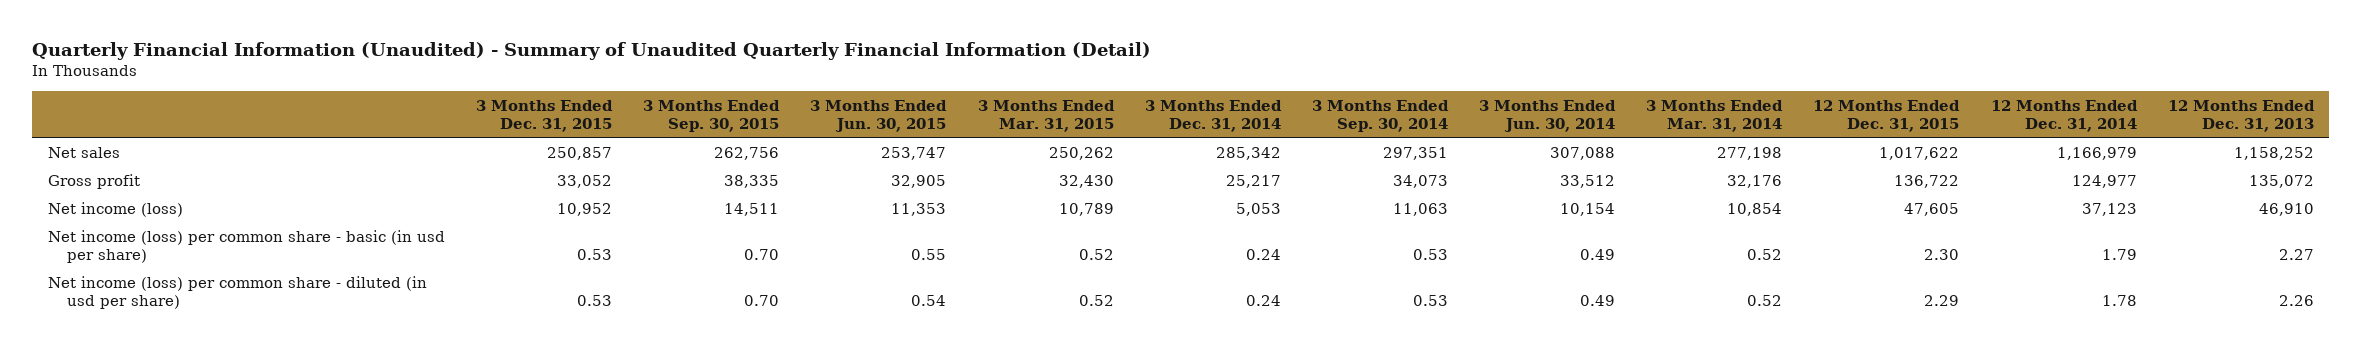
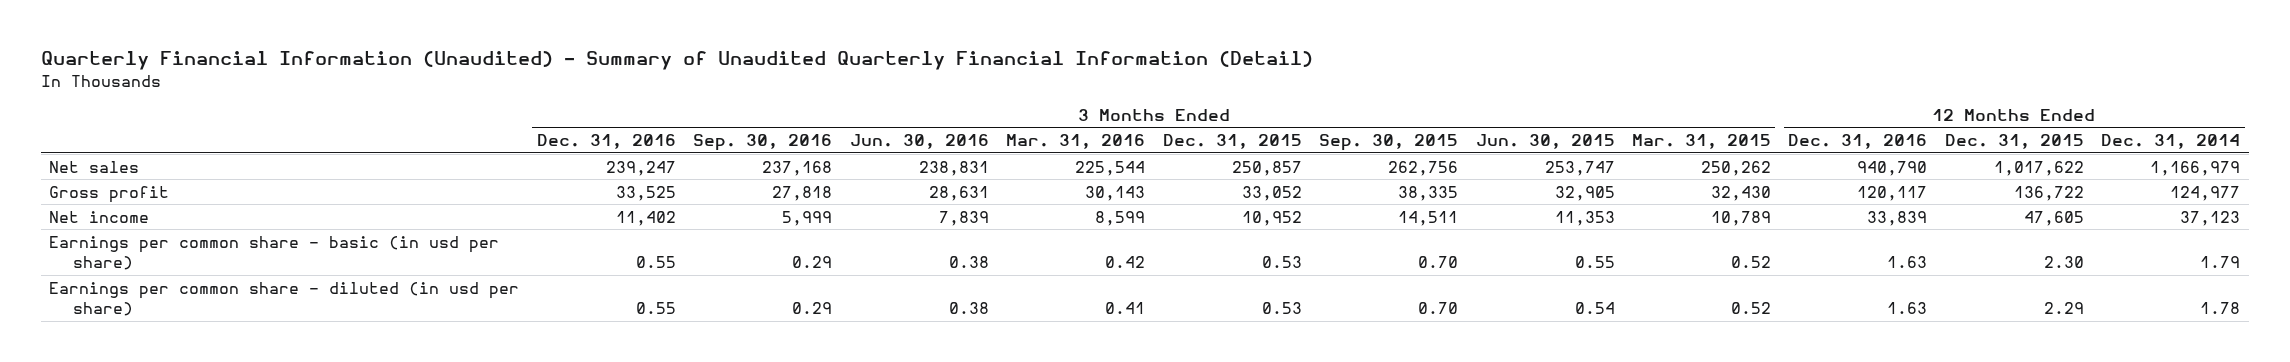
[1144,99,1282,132] 3 Months Ended Dec. 31, 2014 -> none
[1311,99,1449,132] 3 Months Ended Sep. 30, 2014 -> none
[1479,99,1617,132] 3 Months Ended Jun. 30, 2014 -> none
[1646,99,1784,132] 3 Months Ended Mar. 31, 2014 -> none
[2167,99,2315,132] 12 Months Ended Dec. 31, 2013 -> none
none -> [536,134,676,150] Dec. 31, 2016
none -> [693,134,833,152] Sep. 30, 2016
none -> [849,134,989,150] Jun. 30, 2016
none -> [1006,134,1146,150] Mar. 31, 2016
none -> [1788,134,1928,150] Dec. 31, 2016
[47,201,183,217] Net income (loss) -> [49,210,150,223] Net income
[47,229,445,263] Net income (loss) per common share - basic (in usd per share) -> [49,235,500,271] Earnings per common share - basic (in usd per share)
[47,275,427,309] Net income (loss) per common share - diluted (in usd per share) -> [49,281,520,317] Earnings per common share - diluted (in usd per share)

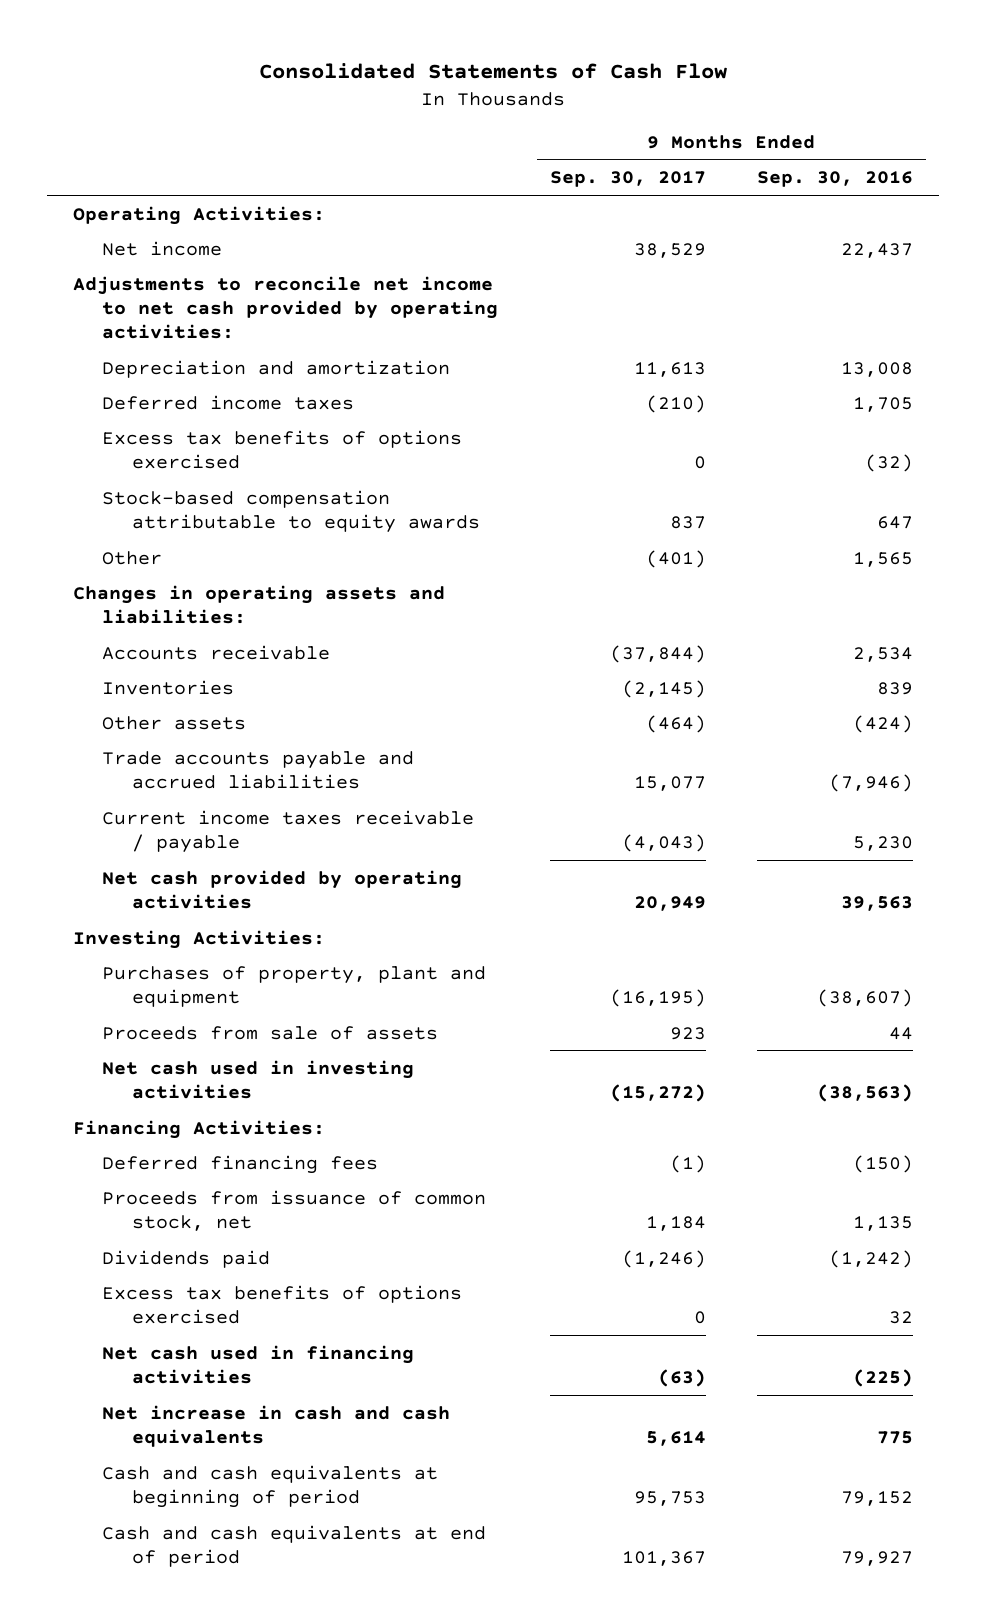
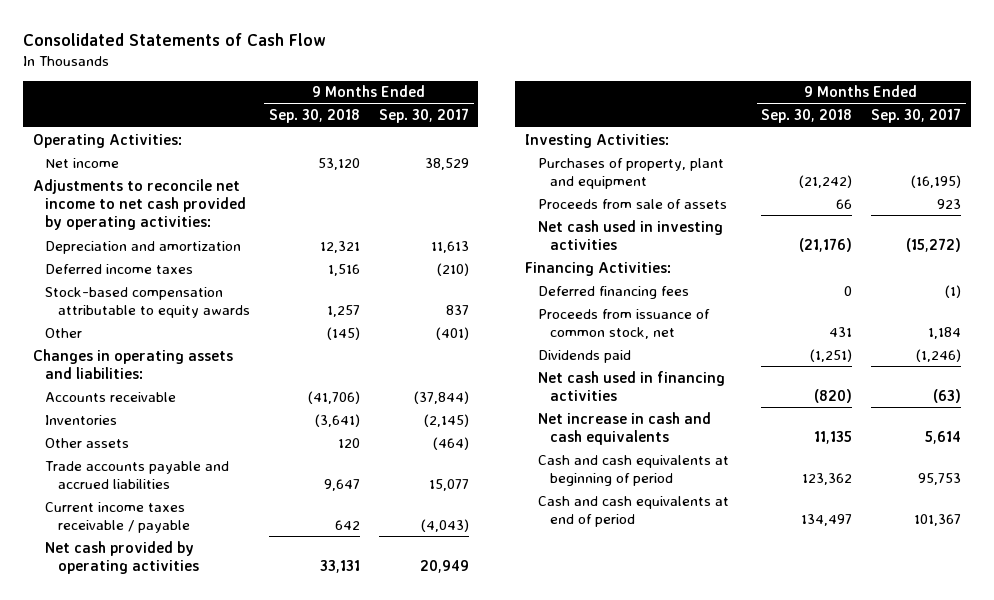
[757,171,914,188] Sep. 30, 2016 -> none
none -> [268,109,360,124] Sep. 30, 2018
[102,429,463,469] Excess tax benefits of options exercised -> none
[102,1284,463,1324] Excess tax benefits of options exercised -> none

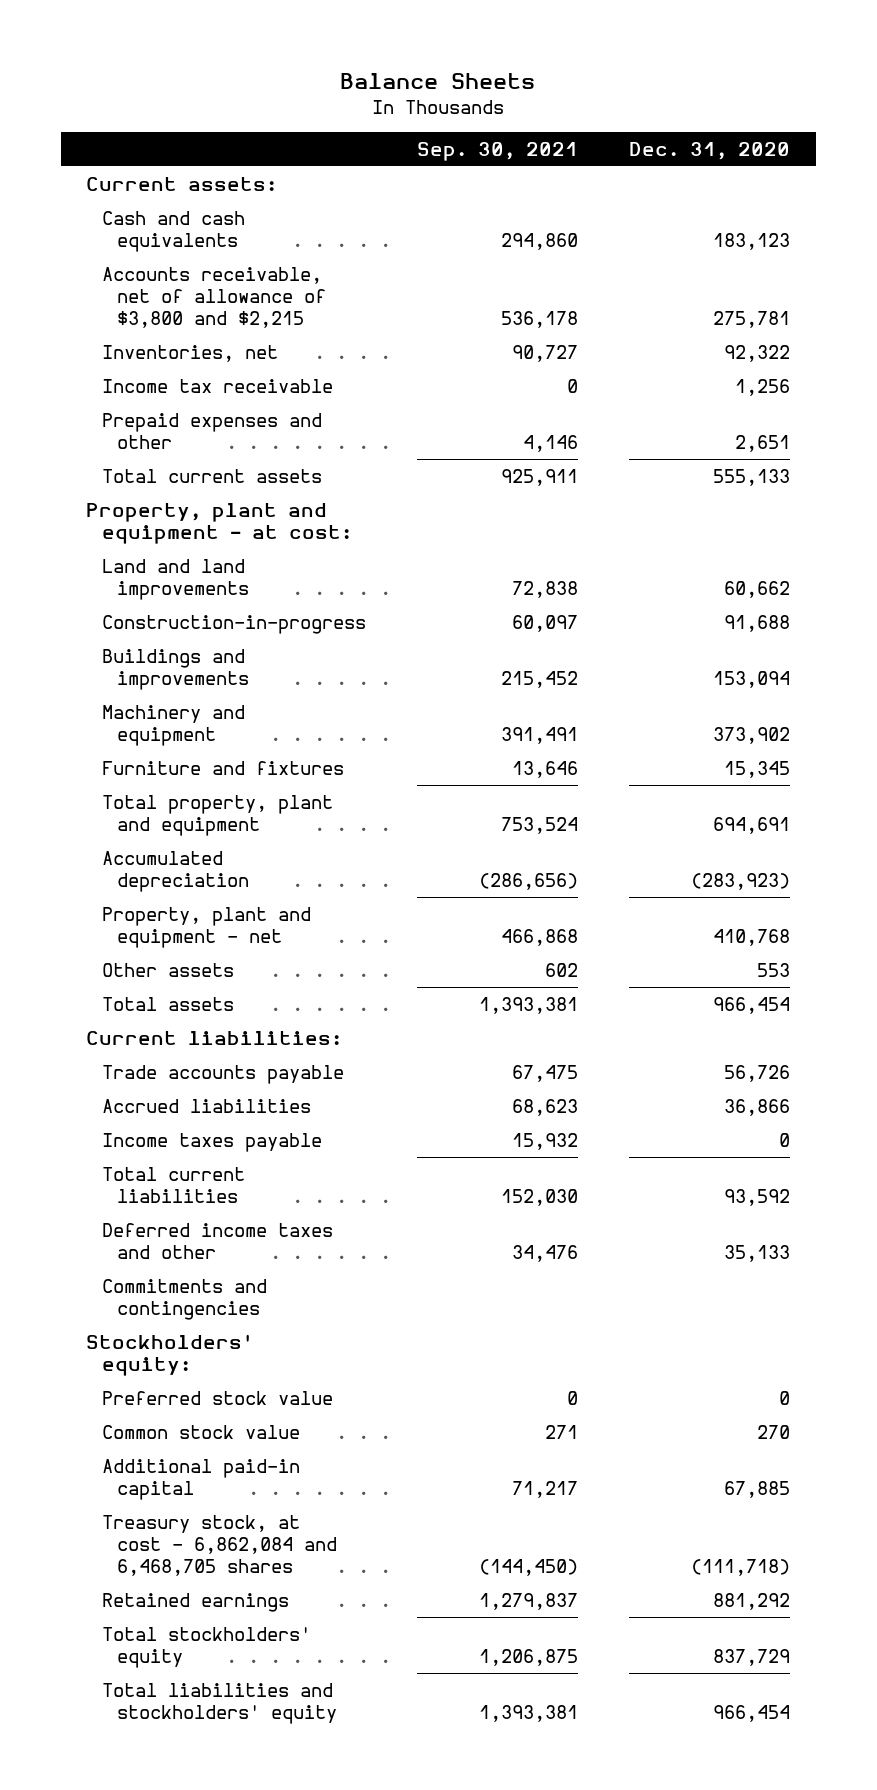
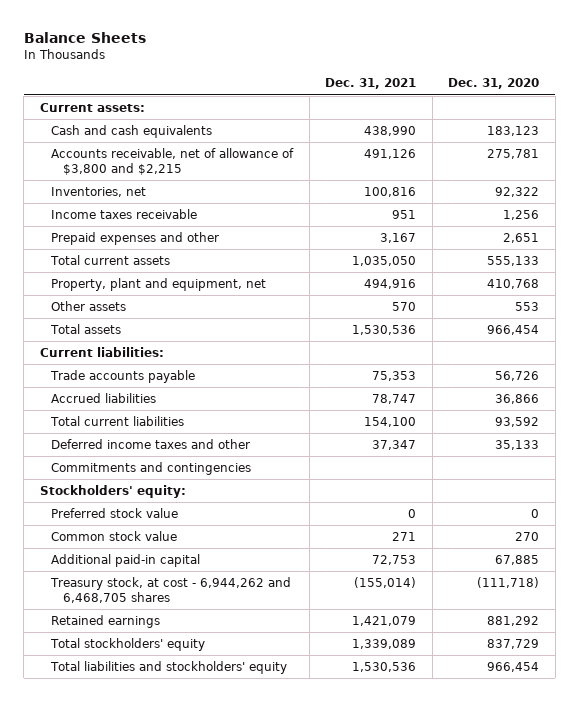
[416,141,578,161] Sep. 30, 2021 -> none
none -> [325,78,417,90] Dec. 31, 2021
[101,378,333,393] Income tax receivable -> [51,209,198,220] Income taxes receivable
[86,502,352,544] Property, plant and equipment - at cost: -> none
[101,558,249,600] Land and land improvements -> none
[101,614,366,634] Construction-in-progress -> none
[101,648,249,690] Buildings and improvements -> none
[101,704,245,746] Machinery and equipment -> none
[101,760,344,775] Furniture and fixtures -> none
[101,794,333,836] Total property, plant and equipment -> none
[101,850,249,892] Accumulated depreciation -> none
[101,906,311,948] Property, plant and equipment - net -> [51,278,267,292] Property, plant and equipment, net
[101,1132,322,1152] Income taxes payable -> none
[101,1514,337,1576] Treasury stock, at cost - 6,862,084 and 6,468,705 shares -> [50,577,292,603] Treasury stock, at cost - 6,944,262 and 6,468,705 shares

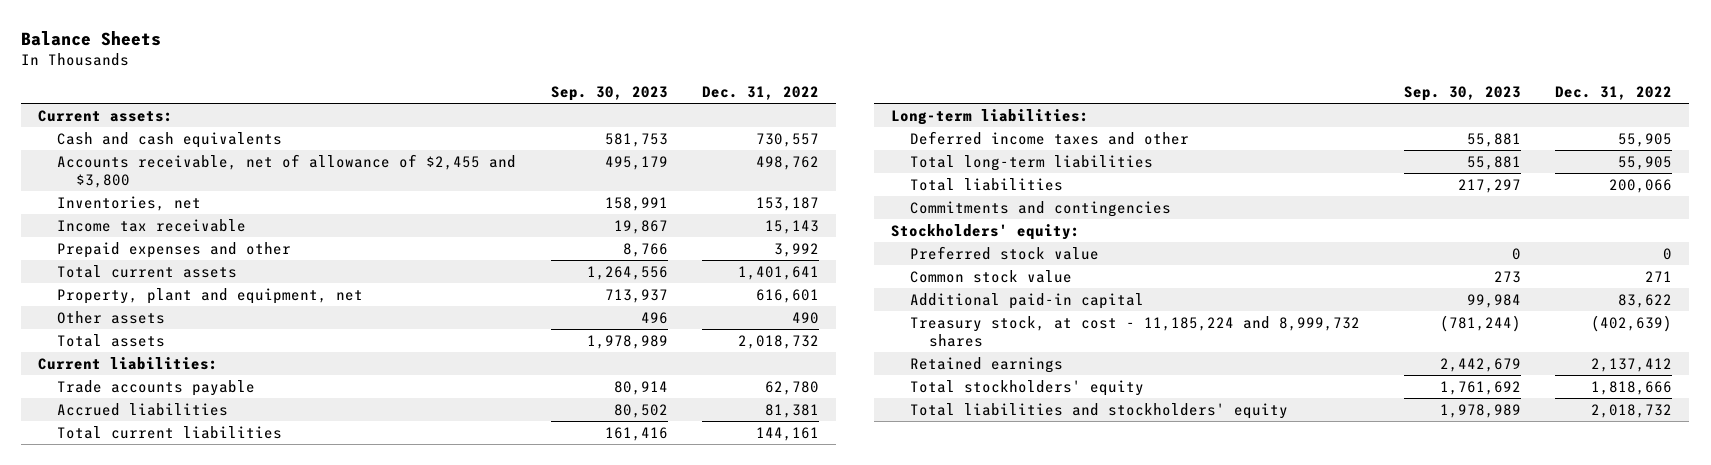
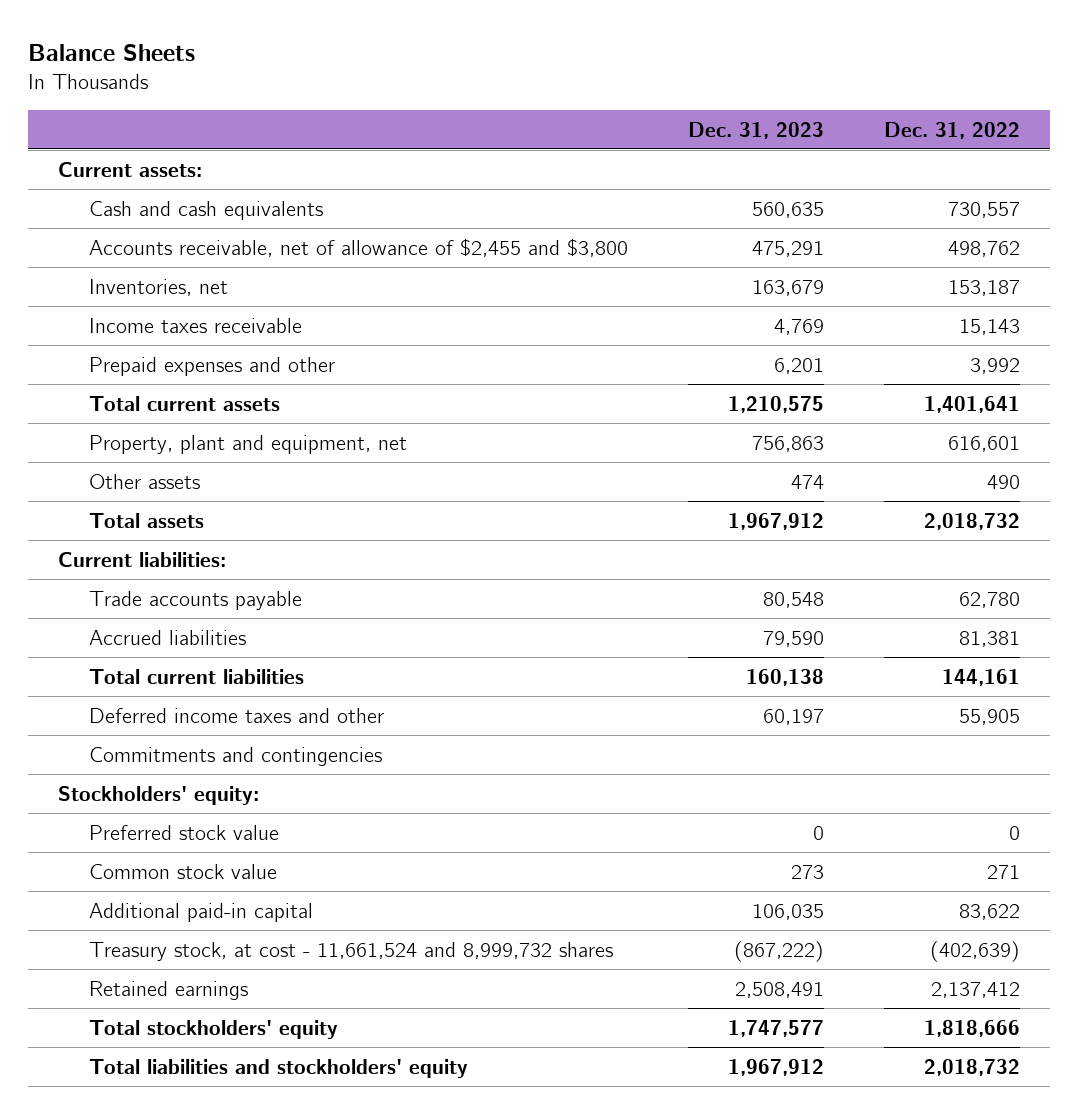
[550,86,668,102] Sep. 30, 2023 -> none
none -> [688,121,825,139] Dec. 31, 2023
[57,218,247,232] Income tax receivable -> [89,317,303,333] Income taxes receivable
[891,108,1090,125] Long-term liabilities: -> none
[910,154,1154,171] Total long-term liabilities -> none
[910,177,1064,191] Total liabilities -> none
[910,315,1361,347] Treasury stock, at cost - 11,185,224 and 8,999,732 shares -> [89,941,614,961] Treasury stock, at cost - 11,661,524 and 8,999,732 shares

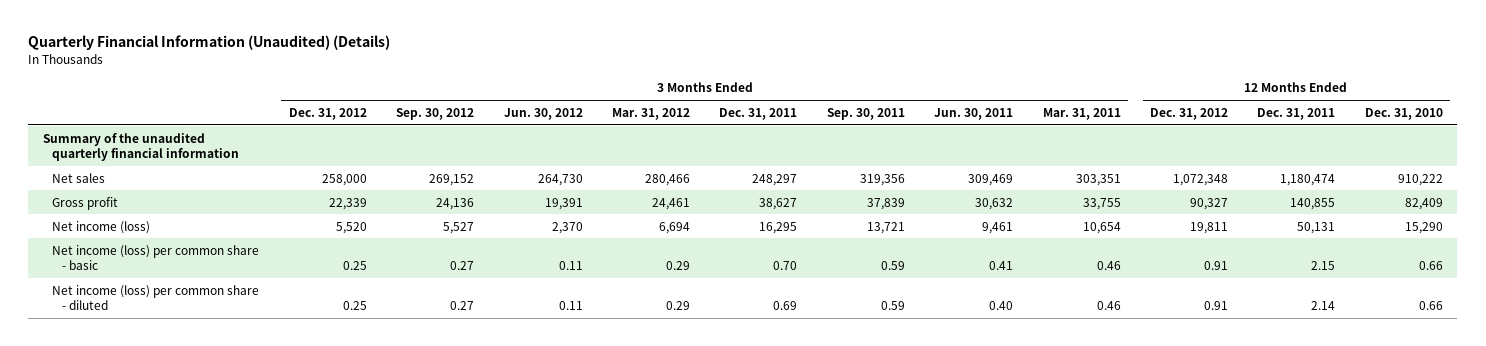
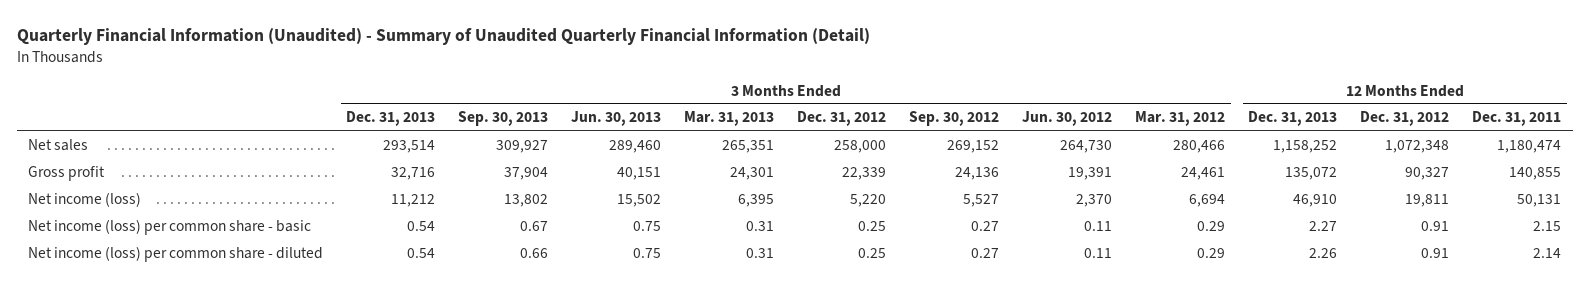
[28,35,391,51] Quarterly Financial Information (Unaudited) (Details) -> [16,27,870,45] Quarterly Financial Information (Unaudited) - Summary of Unaudited Quarterly Financial Information (Detail)
[719,107,798,120] Dec. 31, 2011 -> none
[826,107,905,120] Sep. 30, 2011 -> none
[934,107,1014,120] Jun. 30, 2011 -> none
[1042,107,1121,120] Mar. 31, 2011 -> none
[1364,107,1443,120] Dec. 31, 2010 -> none
none -> [346,111,436,127] Dec. 31, 2013
none -> [458,111,549,127] Sep. 30, 2013
none -> [571,111,662,127] Jun. 30, 2013
none -> [684,111,775,127] Mar. 31, 2013
none -> [1248,111,1338,127] Dec. 31, 2013
[42,132,240,161] Summary of the unaudited quarterly financial information -> none
[335,221,367,234] 5,520 -> [850,194,887,208] 5,220

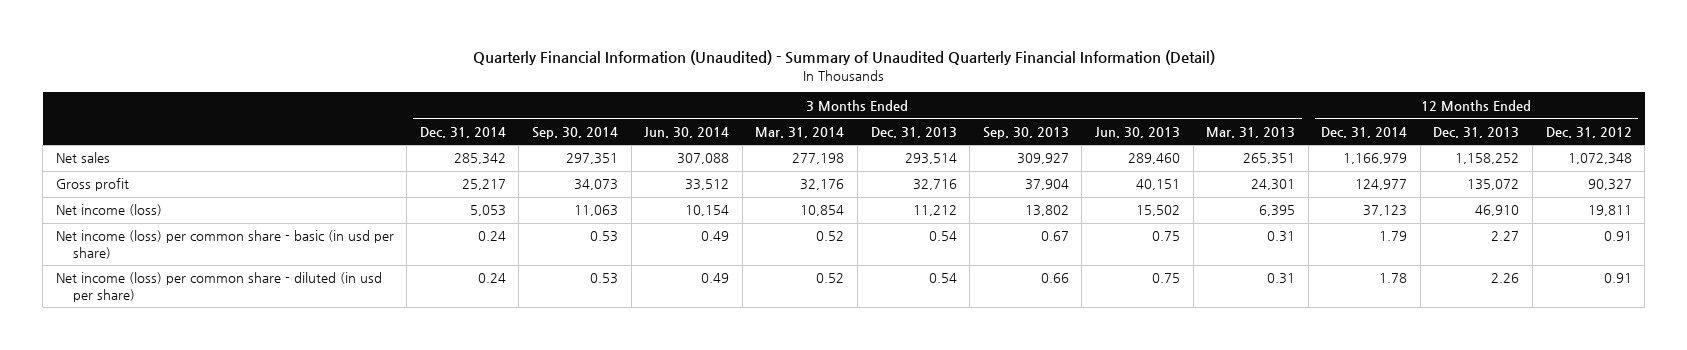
[797,111,887,127] Dec. 31, 2012 -> none
[909,111,1000,127] Sep. 30, 2012 -> none
[1022,111,1113,127] Jun. 30, 2012 -> none
[1135,111,1226,127] Mar. 31, 2012 -> none
[1472,111,1562,127] Dec. 31, 2011 -> none
none -> [419,126,506,138] Dec. 31, 2014
none -> [532,126,619,139] Sep. 30, 2014
none -> [644,126,730,138] Jun. 30, 2014
none -> [755,126,845,138] Mar. 31, 2014
none -> [1321,126,1408,138] Dec. 31, 2014
[28,219,312,236] Net income (loss) per common share - basic -> [55,230,394,259] Net income (loss) per common share - basic (in usd per share)
[28,246,324,263] Net income (loss) per common share - diluted -> [55,272,382,302] Net income (loss) per common share - diluted (in usd per share)

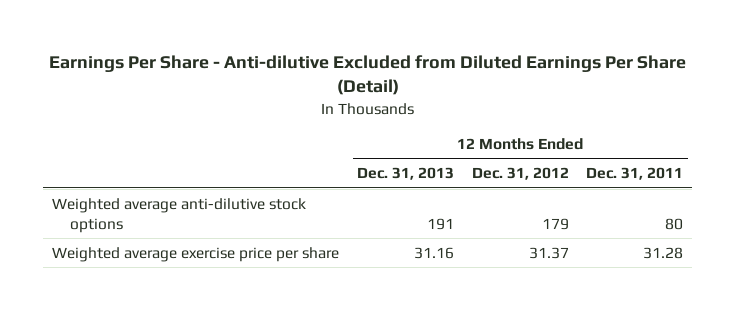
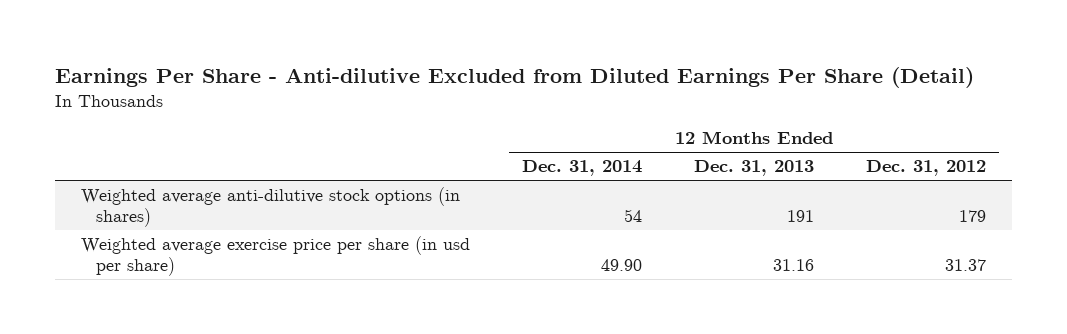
[586,167,684,181] Dec. 31, 2011 -> none
none -> [521,160,642,177] Dec. 31, 2014
[52,197,307,233] Weighted average anti-dilutive stock options -> [81,187,461,227] Weighted average anti-dilutive stock options (in shares)
[52,246,340,262] Weighted average exercise price per share -> [81,236,471,276] Weighted average exercise price per share (in usd per share)

